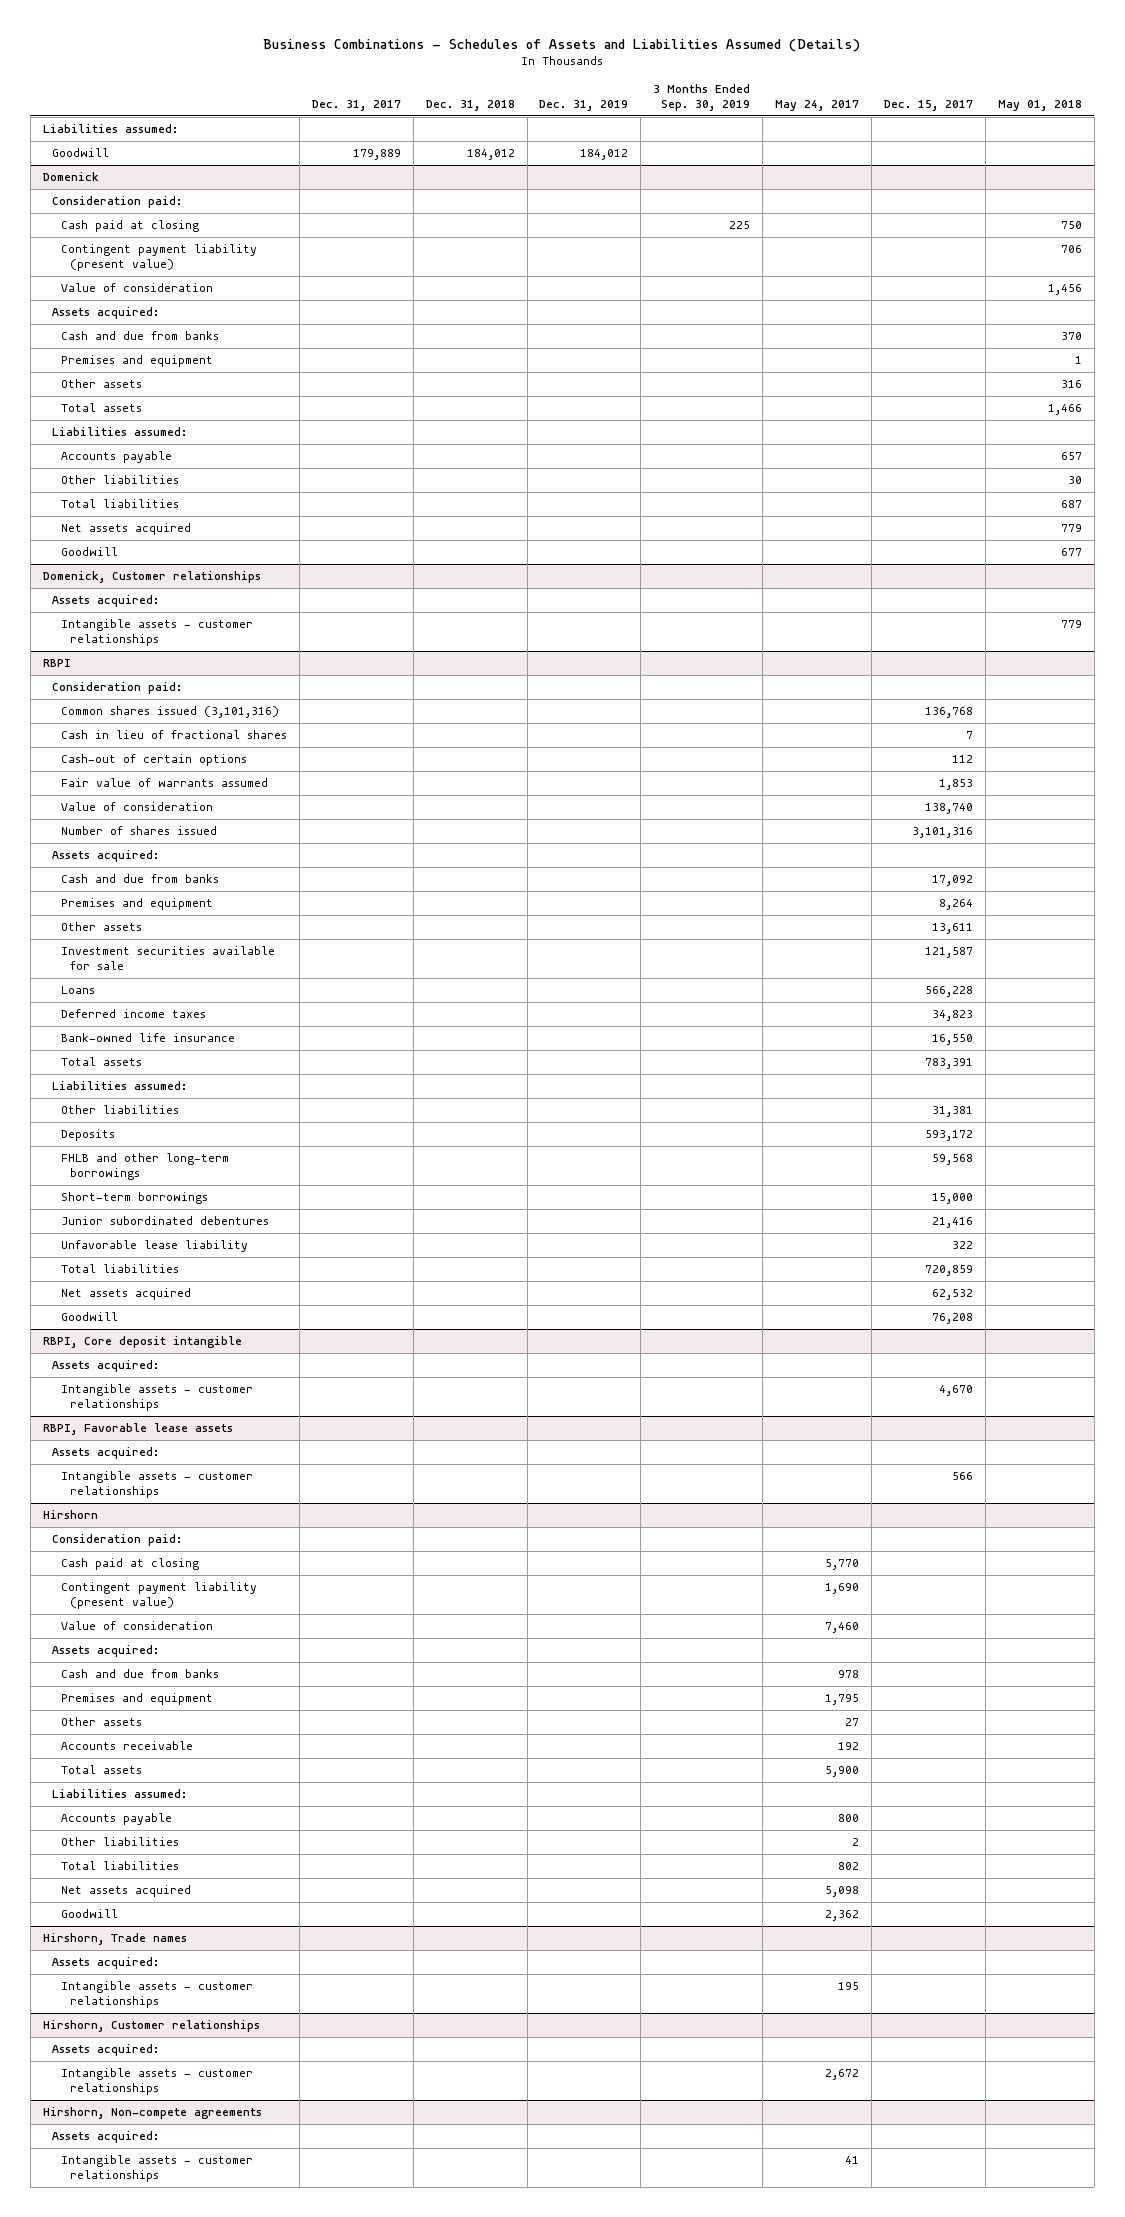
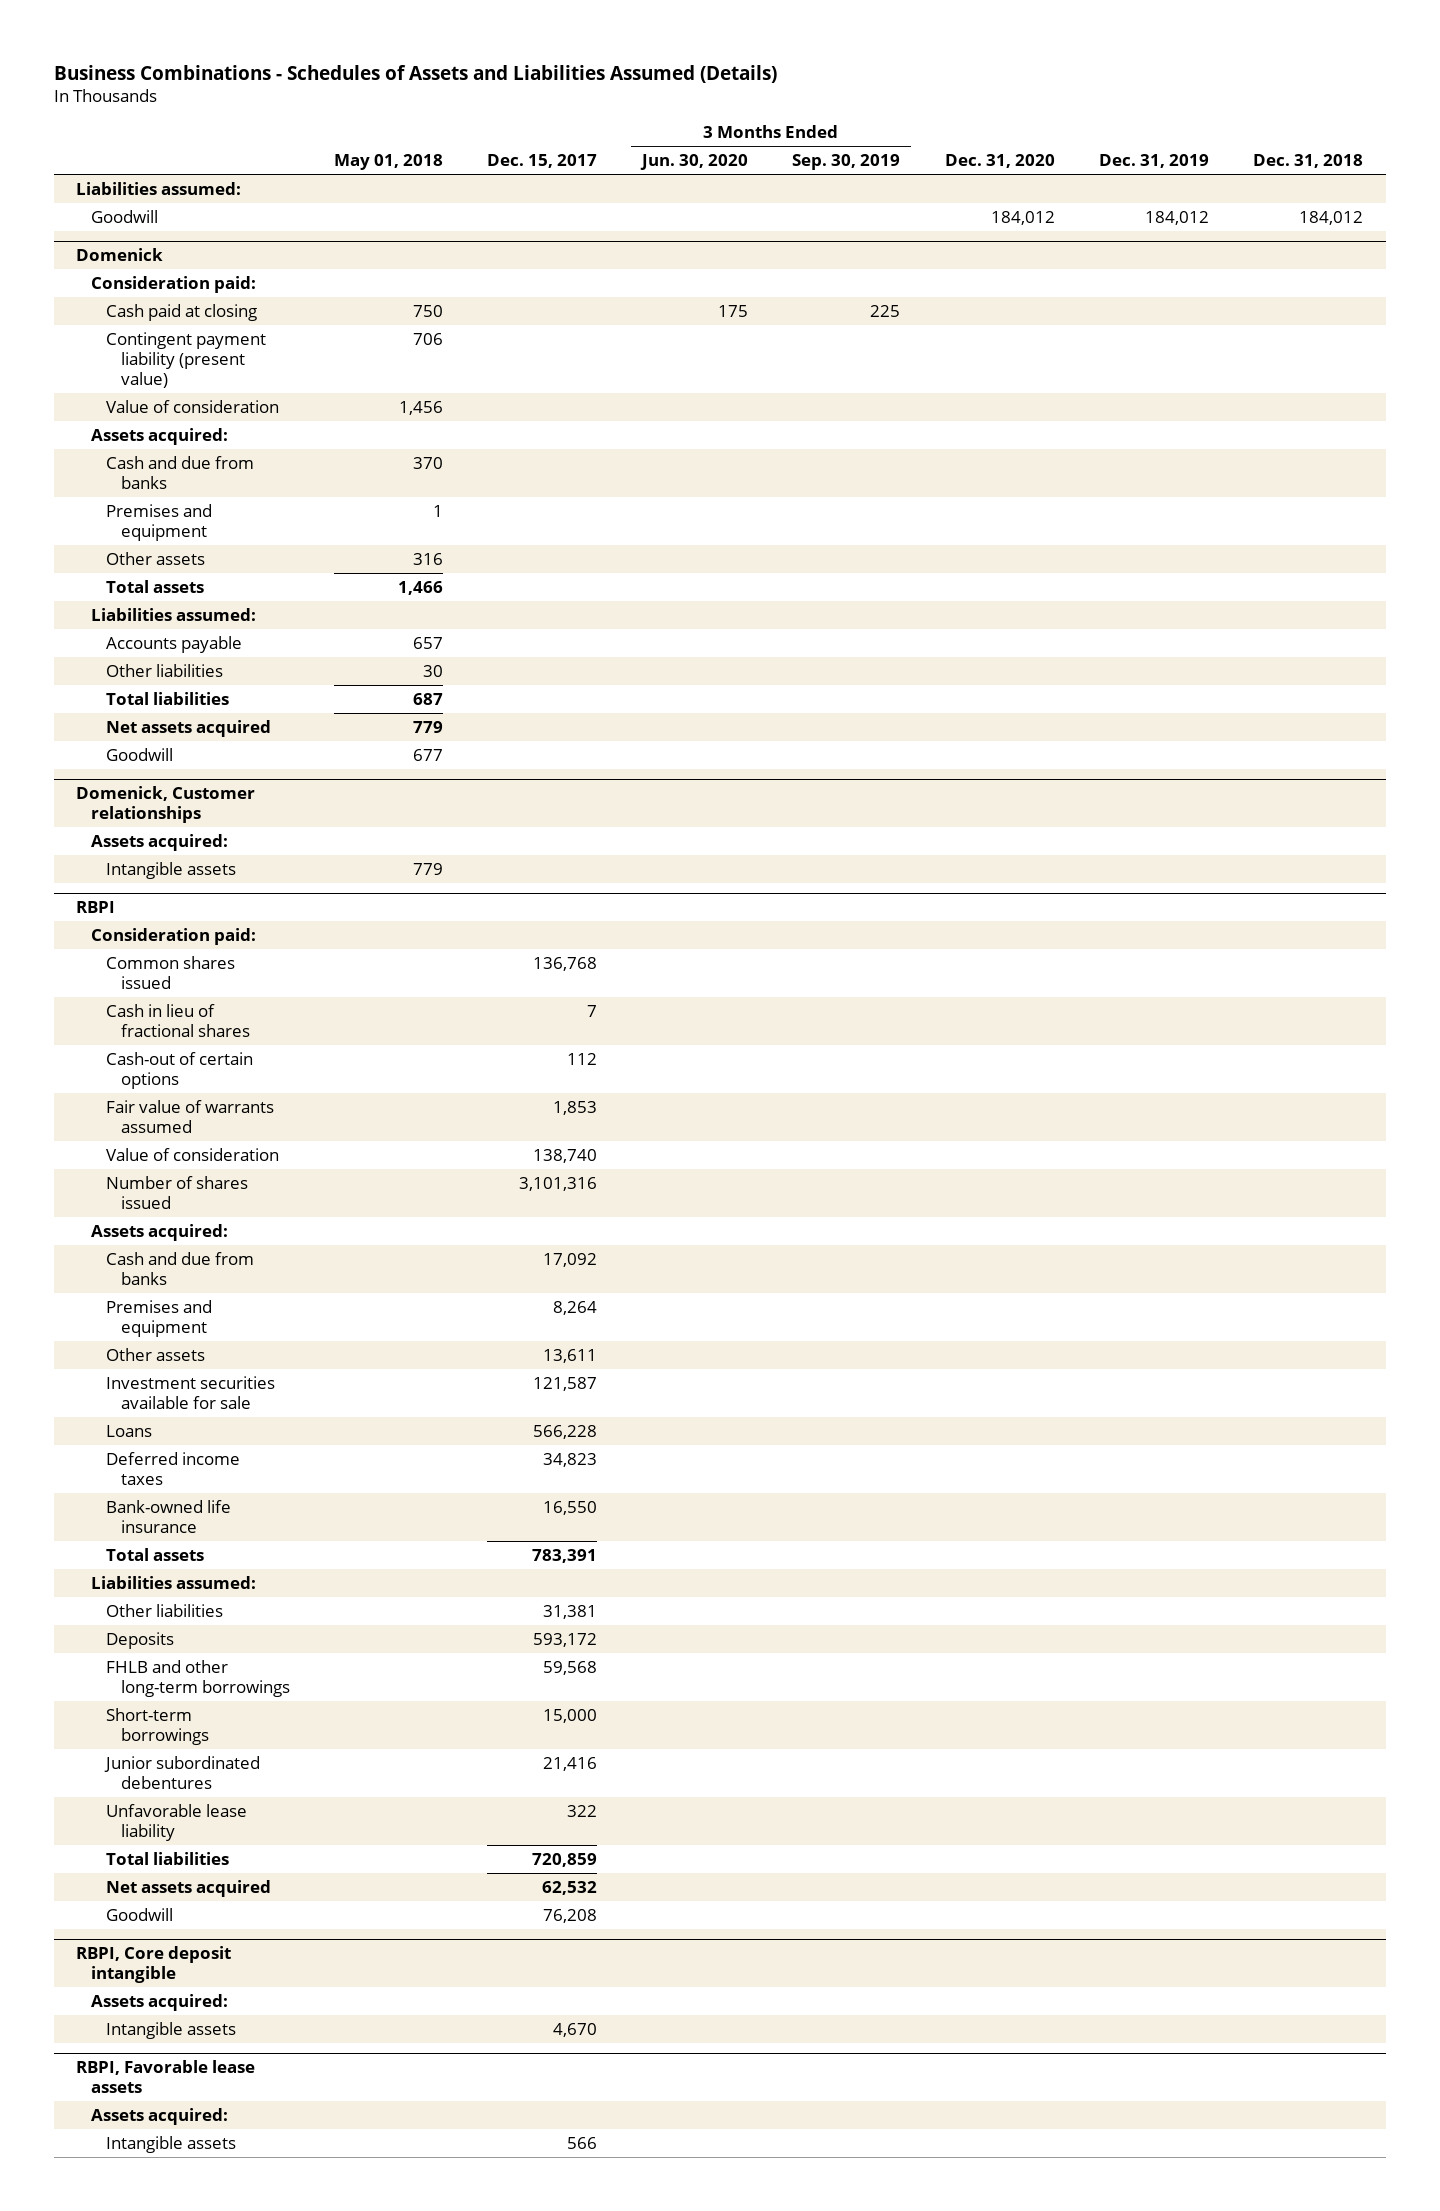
[311,99,401,111] Dec. 31, 2017 -> none
[775,99,860,111] May 24, 2017 -> none
none -> [639,154,748,171] Jun. 30, 2020
none -> [944,154,1055,169] Dec. 31, 2020
[60,618,253,647] Intangible assets - customer relationships -> [105,861,236,879] Intangible assets
[60,705,279,718] Common shares issued (3,101,316) -> [105,955,235,990] Common shares issued
[60,1383,253,1412] Intangible assets - customer relationships -> [105,2021,236,2039] Intangible assets
[42,1509,98,1519] Hirshorn -> none
[51,1533,182,1546] Consideration paid: -> none
[60,1557,199,1570] Cash paid at closing -> none
[60,1581,257,1610] Contingent payment liability (present value) -> none
[60,1620,213,1630] Value of consideration -> none
[51,1644,159,1657] Assets acquired: -> none
[60,1668,219,1678] Cash and due from banks -> none
[60,1692,213,1705] Premises and equipment -> none
[60,1716,142,1726] Other assets -> none
[60,1740,193,1750] Accounts receivable -> none
[60,1764,142,1774] Total assets -> none
[51,1788,187,1798] Liabilities assumed: -> none
[60,1812,172,1825] Accounts payable -> none
[60,1836,179,1846] Other liabilities -> none
[60,1860,179,1870] Total liabilities -> none
[60,1884,191,1897] Net assets acquired -> none
[60,1908,118,1918] Goodwill -> none
[42,1932,187,1945] Hirshorn, Trade names -> none
[51,1956,159,1969] Assets acquired: -> none
[60,1980,253,2009] Intangible assets - customer relationships -> none
[42,2019,260,2032] Hirshorn, Customer relationships -> none
[51,2043,159,2056] Assets acquired: -> none
[60,2067,253,2096] Intangible assets - customer relationships -> none
[42,2106,262,2119] Hirshorn, Non-compete agreements -> none
[51,2130,159,2143] Assets acquired: -> none
[60,2154,253,2183] Intangible assets - customer relationships -> none
[60,1470,253,1499] Intangible assets - customer relationships -> [105,2135,236,2153] Intangible assets

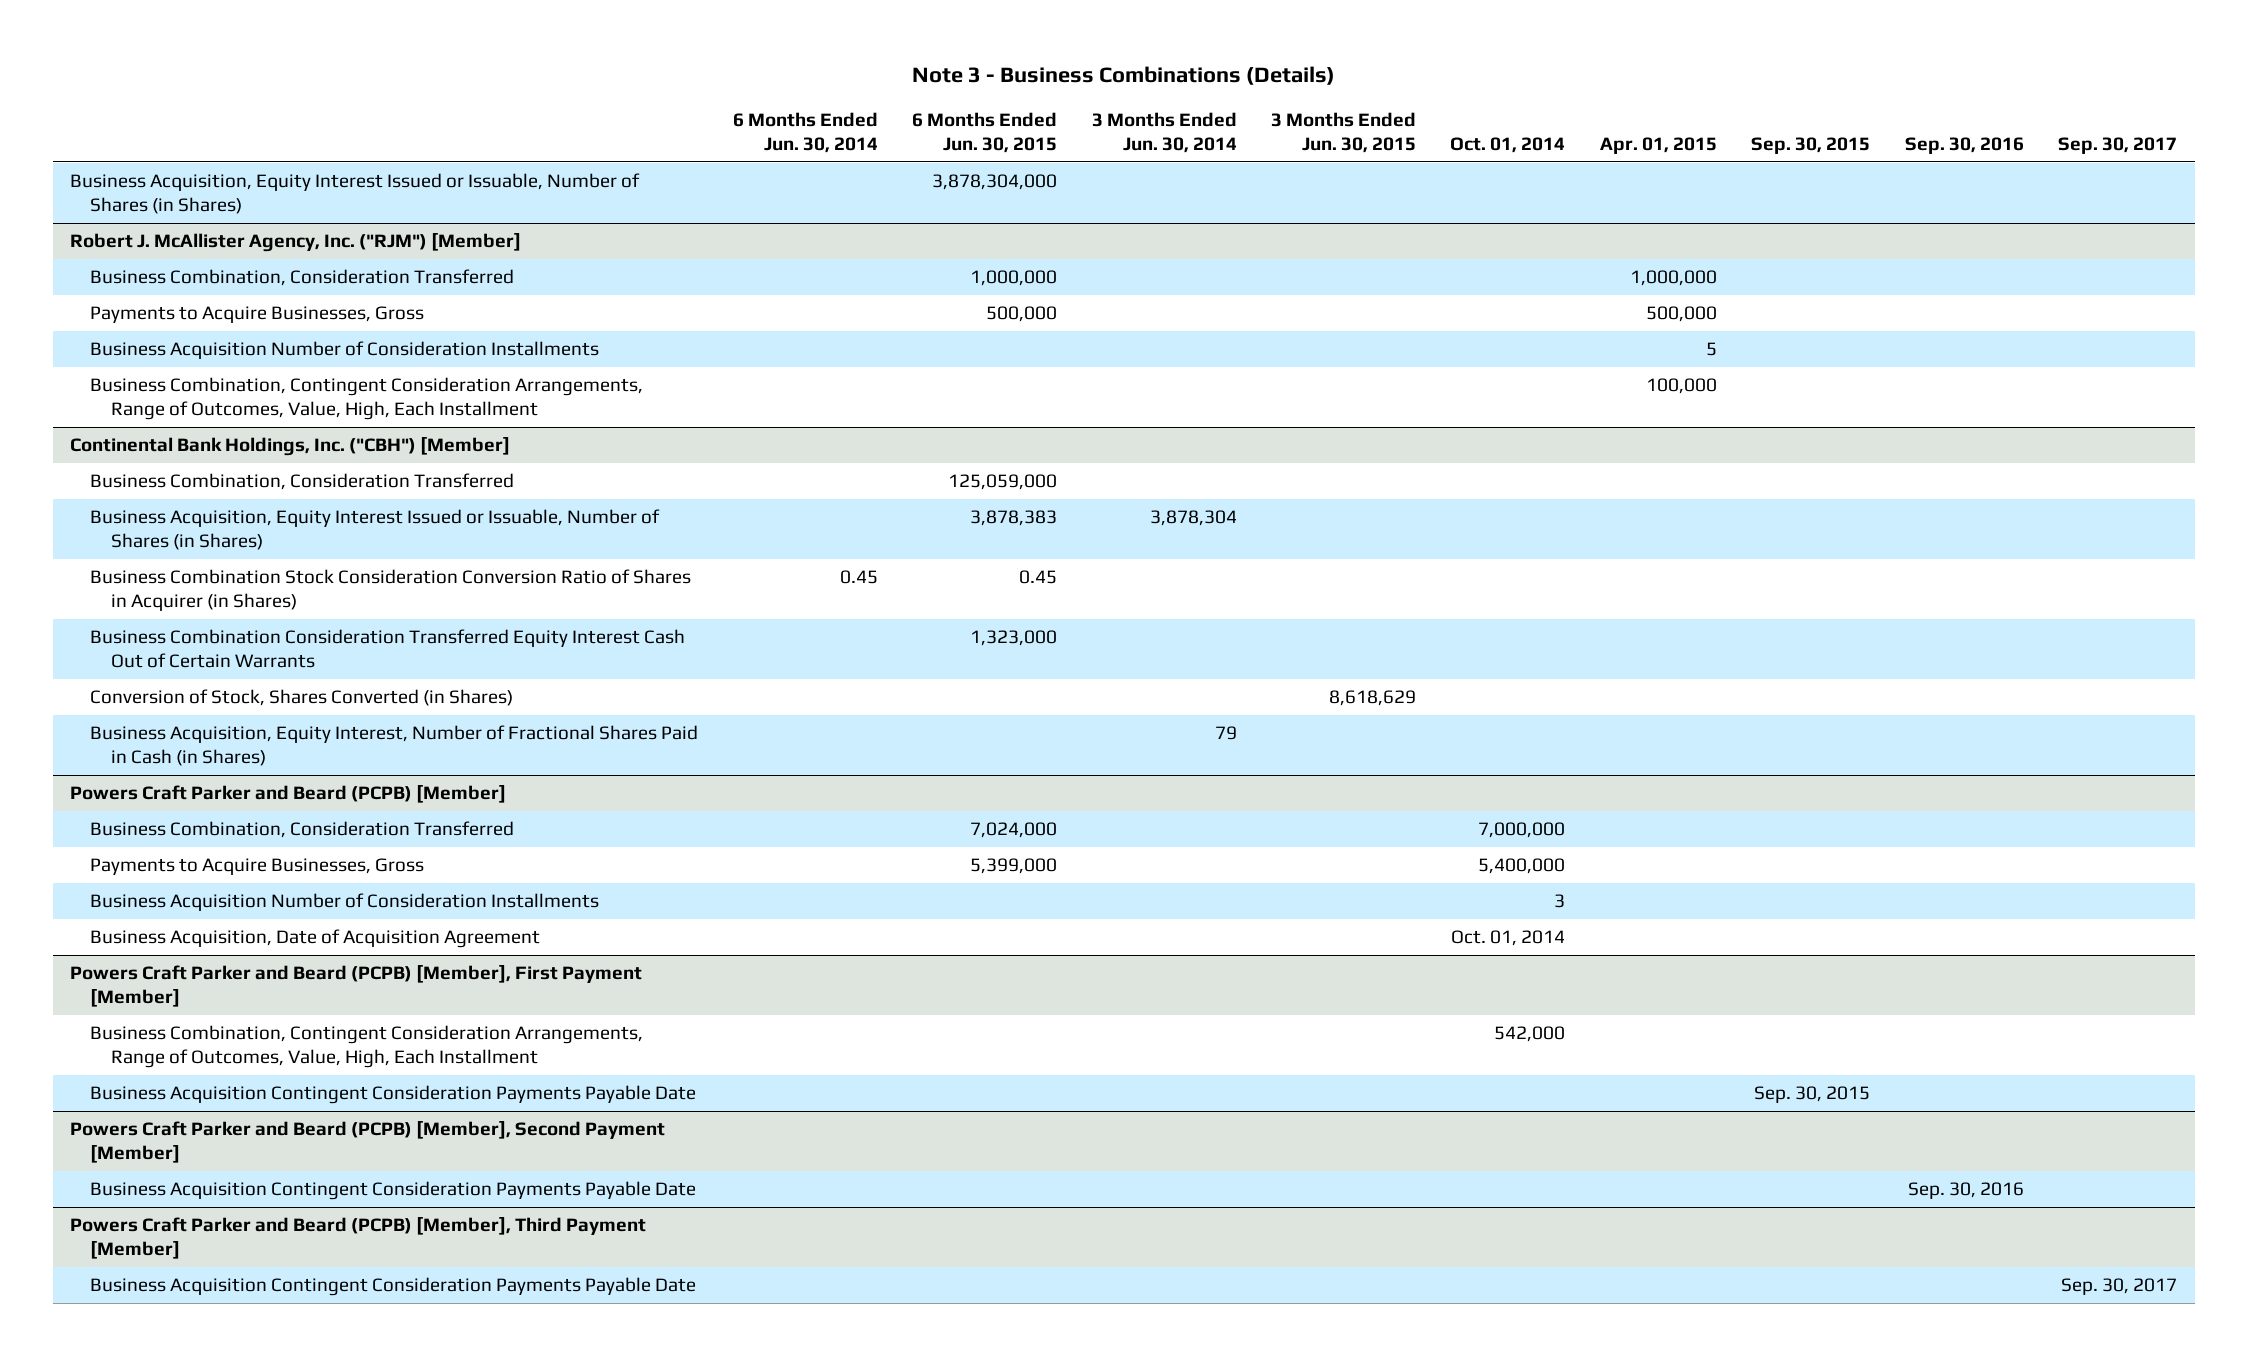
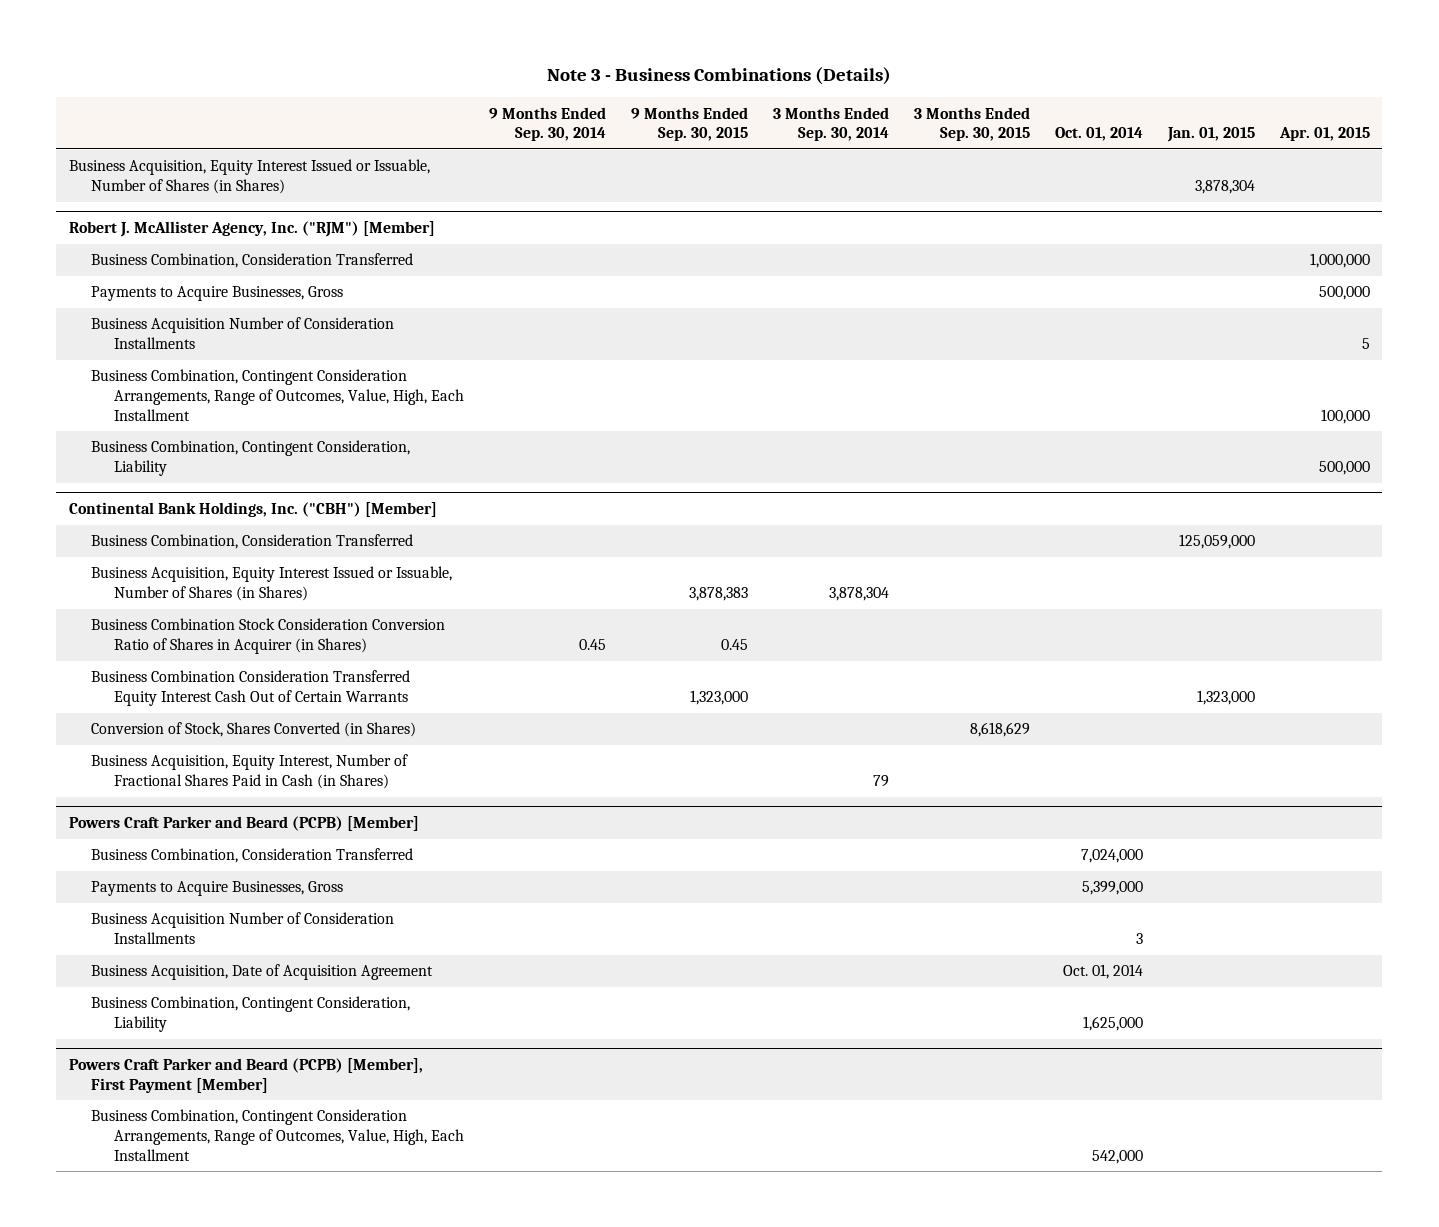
[732,112,878,153] 6 Months Ended Jun. 30, 2014 -> none
[912,112,1058,153] 6 Months Ended Jun. 30, 2015 -> none
[1091,112,1237,153] 3 Months Ended Jun. 30, 2014 -> none
[1271,112,1417,153] 3 Months Ended Jun. 30, 2015 -> none
[1751,136,1871,154] Sep. 30, 2015 -> none
[1904,136,2024,154] Sep. 30, 2016 -> none
[2058,136,2178,154] Sep. 30, 2017 -> none
none -> [488,106,606,142] 9 Months Ended Sep. 30, 2014
none -> [630,106,748,142] 9 Months Ended Sep. 30, 2015
none -> [772,106,889,142] 3 Months Ended Sep. 30, 2014
none -> [913,106,1030,142] 3 Months Ended Sep. 30, 2015
none -> [1166,127,1255,143] Jan. 01, 2015
none -> [91,440,411,477] Business Combination, Contingent Consideration, Liability
[1478,822,1566,839] 7,000,000 -> [1080,849,1143,864] 7,024,000
[1478,858,1566,875] 5,400,000 -> [1081,881,1143,896] 5,399,000
none -> [91,996,411,1033] Business Combination, Contingent Consideration, Liability
[90,1085,697,1105] Business Acquisition Contingent Consideration Payments Payable Date -> none
[69,1121,665,1163] Powers Craft Parker and Beard (PCPB) [Member], Second Payment [Member] -> none
[90,1181,697,1201] Business Acquisition Contingent Consideration Payments Payable Date -> none
[69,1217,646,1259] Powers Craft Parker and Beard (PCPB) [Member], Third Payment [Member] -> none
[90,1277,697,1297] Business Acquisition Contingent Consideration Payments Payable Date -> none

